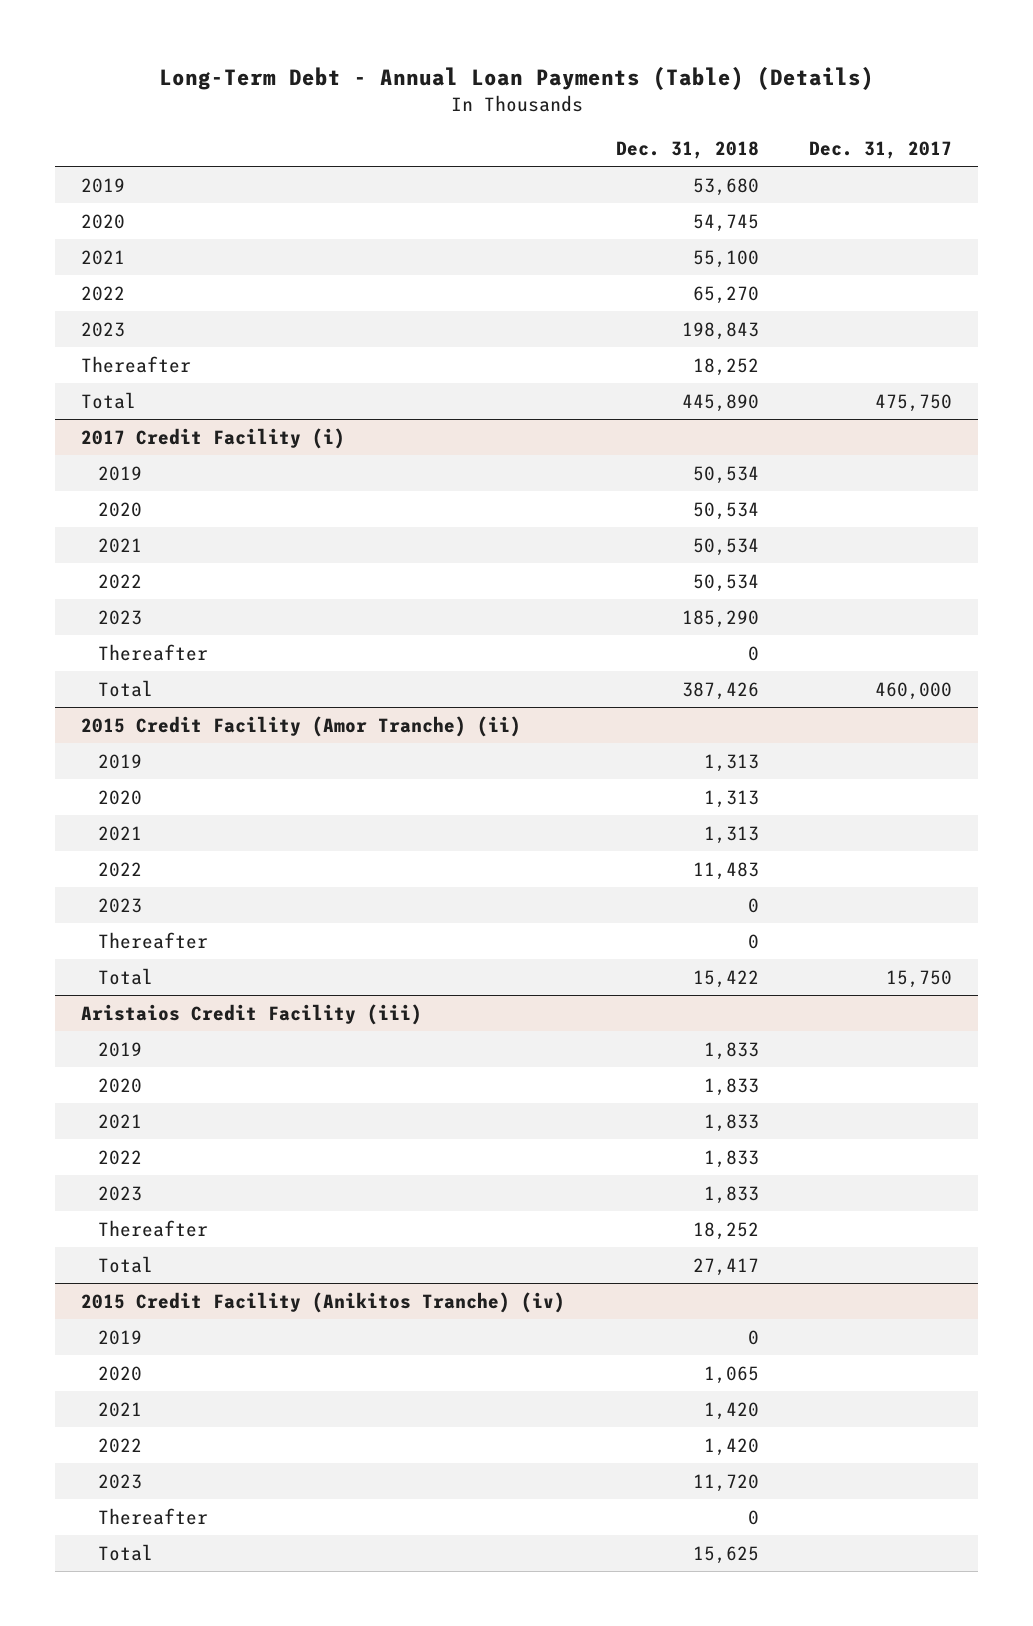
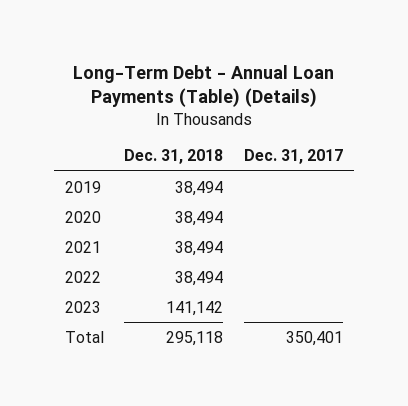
[80,355,191,373] Thereafter -> none
[80,427,345,449] 2017 Credit Facility (i) -> none
[98,465,143,481] 2019 -> none
[98,501,143,517] 2020 -> none
[98,537,143,553] 2021 -> none
[98,573,143,589] 2022 -> none
[98,609,143,625] 2023 -> none
[98,643,209,661] Thereafter -> none
[98,679,154,697] Total -> none
[80,715,521,737] 2015 Credit Facility (Amor Tranche) (ii) -> none
[98,753,143,769] 2019 -> none
[98,789,143,805] 2020 -> none
[98,825,143,841] 2021 -> none
[98,861,143,877] 2022 -> none
[98,897,143,913] 2023 -> none
[98,931,209,949] Thereafter -> none
[98,967,154,985] Total -> none
[80,1003,422,1025] Aristaios Credit Facility (iii) -> none
[98,1041,143,1057] 2019 -> none
[98,1077,143,1093] 2020 -> none
[98,1113,143,1129] 2021 -> none
[98,1149,143,1165] 2022 -> none
[98,1185,143,1201] 2023 -> none
[98,1219,209,1237] Thereafter -> none
[98,1255,154,1273] Total -> none
[80,1291,565,1313] 2015 Credit Facility (Anikitos Tranche) (iv) -> none
[98,1329,143,1345] 2019 -> none
[98,1365,143,1381] 2020 -> none
[98,1401,143,1417] 2021 -> none
[98,1437,143,1453] 2022 -> none
[98,1473,143,1489] 2023 -> none
[98,1507,209,1525] Thereafter -> none
[98,1543,154,1561] Total -> none
[692,177,759,196] 53,680 -> [175,180,224,196] 38,494
[692,213,759,232] 54,745 -> [175,210,224,226] 38,494
[692,249,759,268] 55,100 -> [175,240,224,256] 38,494
[692,285,759,304] 65,270 -> [175,270,224,286] 38,494
[681,321,759,340] 198,843 -> [166,300,224,316] 141,142
[681,393,759,412] 445,890 -> [166,330,224,346] 295,118
[875,393,953,412] 475,750 -> [286,330,344,346] 350,401

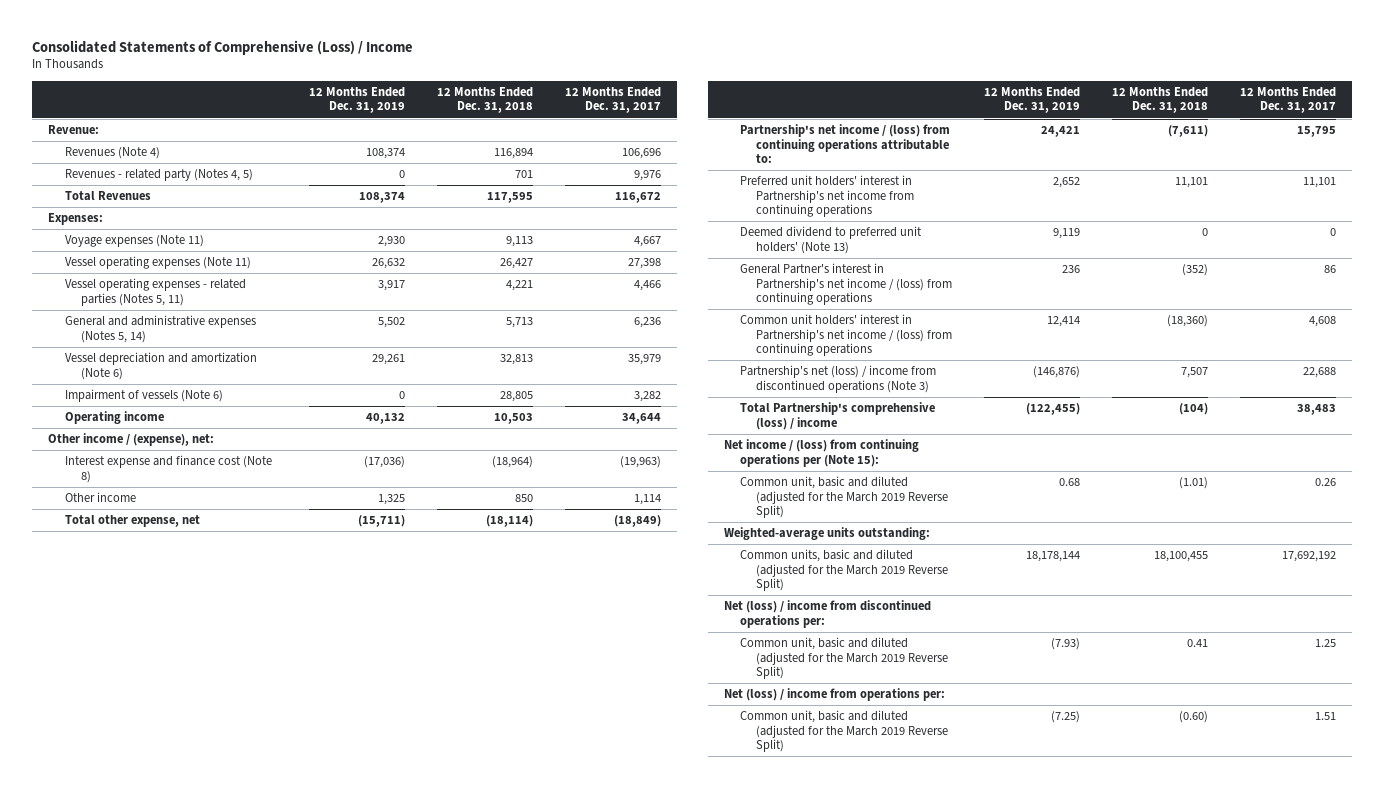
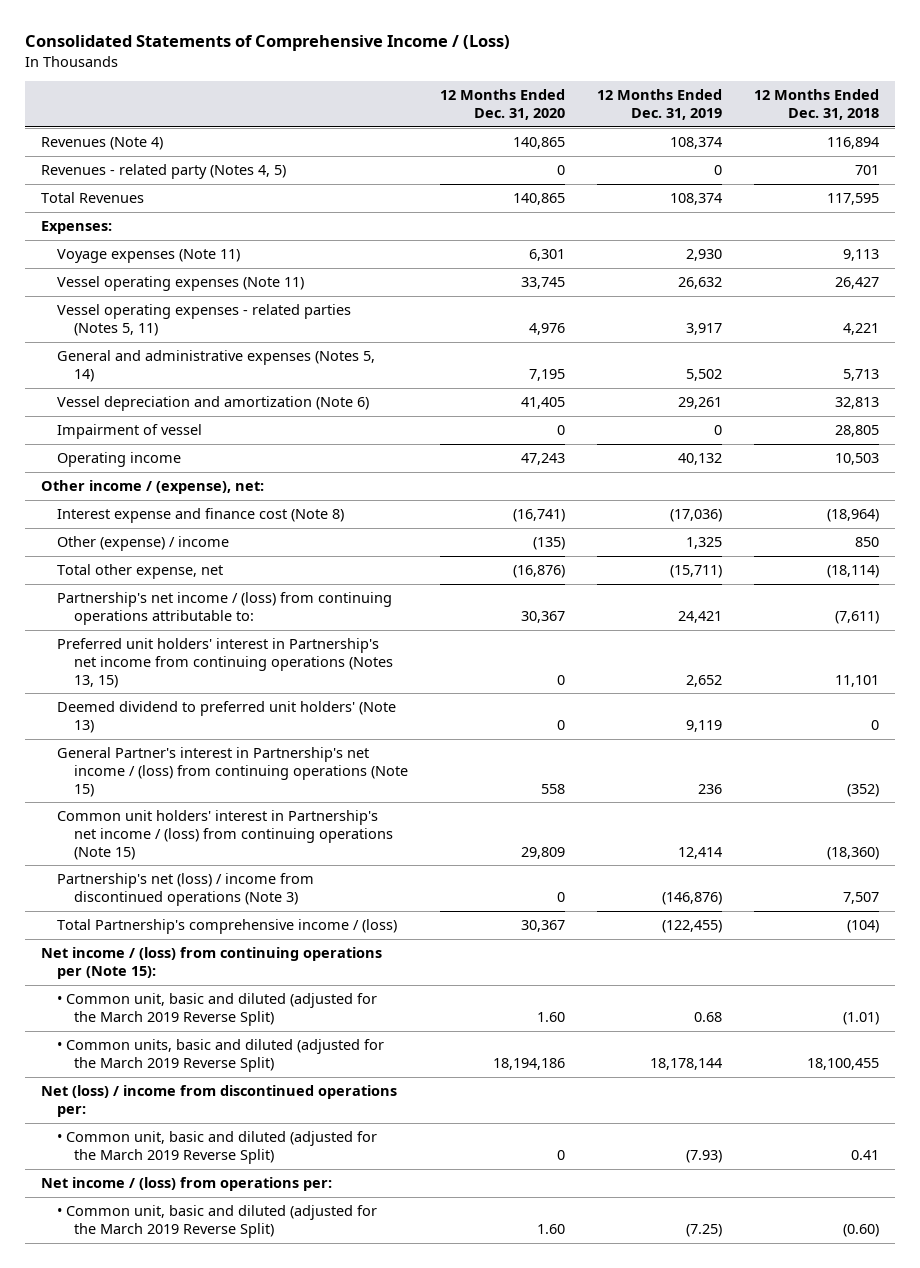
[32,39,414,55] Consolidated Statements of Comprehensive (Loss) / Income -> [24,35,510,52] Consolidated Statements of Comprehensive Income / (Loss)
[564,87,661,114] 12 Months Ended Dec. 31, 2017 -> none
none -> [440,89,566,120] 12 Months Ended Dec. 31, 2020
[48,125,100,135] Revenue: -> none
[64,389,223,403] Impairment of vessels (Note 6) -> [57,424,203,440] Impairment of vessel
[64,492,136,503] Other income -> [57,536,230,552] Other (expense) / income
[739,175,915,218] Preferred unit holders' interest in Partnership's net income from continuing operations -> [57,638,394,688] Preferred unit holders' interest in Partnership's net income from continuing operations (Notes 13, 15)
[739,263,953,306] General Partner's interest in Partnership's net income / (loss) from continuing operations -> [57,747,409,797] General Partner's interest in Partnership's net income / (loss) from continuing operations (Note 15)
[739,314,953,357] Common unit holders' interest in Partnership's net income / (loss) from continuing operations -> [57,810,394,860] Common unit holders' interest in Partnership's net income / (loss) from continuing operations (Note 15)
[739,402,935,430] Total Partnership's comprehensive (loss) / income -> [57,919,398,935] Total Partnership's comprehensive income / (loss)
[723,527,930,541] Weighted-average units outstanding: -> none
[739,476,949,519] Common unit, basic and diluted (adjusted for the March 2019 Reverse Split) -> [57,993,378,1026] • Common unit, basic and diluted (adjusted for the March 2019 Reverse Split)
[739,549,949,592] Common units, basic and diluted (adjusted for the March 2019 Reverse Split) -> [57,1039,385,1072] • Common units, basic and diluted (adjusted for the March 2019 Reverse Split)
[739,637,949,680] Common unit, basic and diluted (adjusted for the March 2019 Reverse Split) -> [57,1131,378,1164] • Common unit, basic and diluted (adjusted for the March 2019 Reverse Split)
[723,688,945,702] Net (loss) / income from operations per: -> [40,1177,332,1192] Net income / (loss) from operations per:
[739,710,949,753] Common unit, basic and diluted (adjusted for the March 2019 Reverse Split) -> [57,1205,378,1238] • Common unit, basic and diluted (adjusted for the March 2019 Reverse Split)

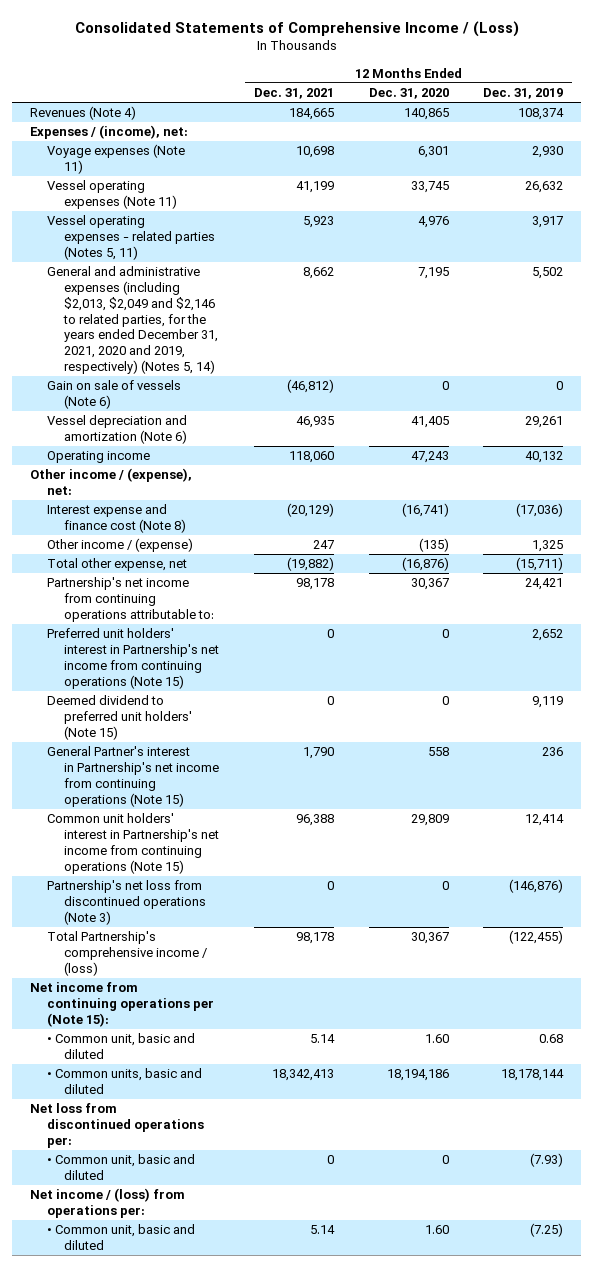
[754,89,880,120] 12 Months Ended Dec. 31, 2018 -> none
none -> [253,88,334,100] Dec. 31, 2021
[40,164,286,180] Revenues - related party (Notes 4, 5) -> none
[40,192,144,204] Total Revenues -> none
[40,221,112,235] Expenses: -> [29,125,188,140] Expenses / (income), net:
[57,350,376,382] General and administrative expenses (Notes 5, 14) -> [46,266,218,374] General and administrative expenses (including $2,013, $2,049 and $2,146 to related parties, for the years ended December 31, 2021, 2020 and 2019, respectively) (Notes 5, 14)
none -> [46,380,181,410] Gain on sale of vessels (Note 6)
[57,424,203,440] Impairment of vessel -> none
[57,536,230,552] Other (expense) / income -> [46,538,193,553] Other income / (expense)
[57,592,393,625] Partnership's net income / (loss) from continuing operations attributable to: -> [46,577,214,622] Partnership's net income from continuing operations attributable to:
[57,638,394,688] Preferred unit holders' interest in Partnership's net income from continuing operations (Notes 13, 15) -> [46,628,219,689] Preferred unit holders' interest in Partnership's net income from continuing operations (Note 15)
[57,701,397,733] Deemed dividend to preferred unit holders' (Note 13) -> [46,695,192,740] Deemed dividend to preferred unit holders' (Note 15)
[57,747,409,797] General Partner's interest in Partnership's net income / (loss) from continuing operations (Note 15) -> [46,746,219,807] General Partner's interest in Partnership's net income from continuing operations (Note 15)
[57,810,394,860] Common unit holders' interest in Partnership's net income / (loss) from continuing operations (Note 15) -> [46,813,219,874] Common unit holders' interest in Partnership's net income from continuing operations (Note 15)
[57,873,315,906] Partnership's net (loss) / income from discontinued operations (Note 3) -> [46,880,206,925] Partnership's net loss from discontinued operations (Note 3)
[40,947,382,979] Net income / (loss) from continuing operations per (Note 15): -> [29,982,214,1027] Net income from continuing operations per (Note 15):
[57,993,378,1026] • Common unit, basic and diluted (adjusted for the March 2019 Reverse Split) -> [46,1033,195,1060] • Common unit, basic and diluted
[57,1039,385,1072] • Common units, basic and diluted (adjusted for the March 2019 Reverse Split) -> [46,1068,202,1095] • Common units, basic and diluted
[40,1085,397,1117] Net (loss) / income from discontinued operations per: -> [29,1103,204,1148] Net loss from discontinued operations per:
[57,1131,378,1164] • Common unit, basic and diluted (adjusted for the March 2019 Reverse Split) -> [46,1154,195,1181] • Common unit, basic and diluted
[57,1205,378,1238] • Common unit, basic and diluted (adjusted for the March 2019 Reverse Split) -> [46,1224,195,1251] • Common unit, basic and diluted

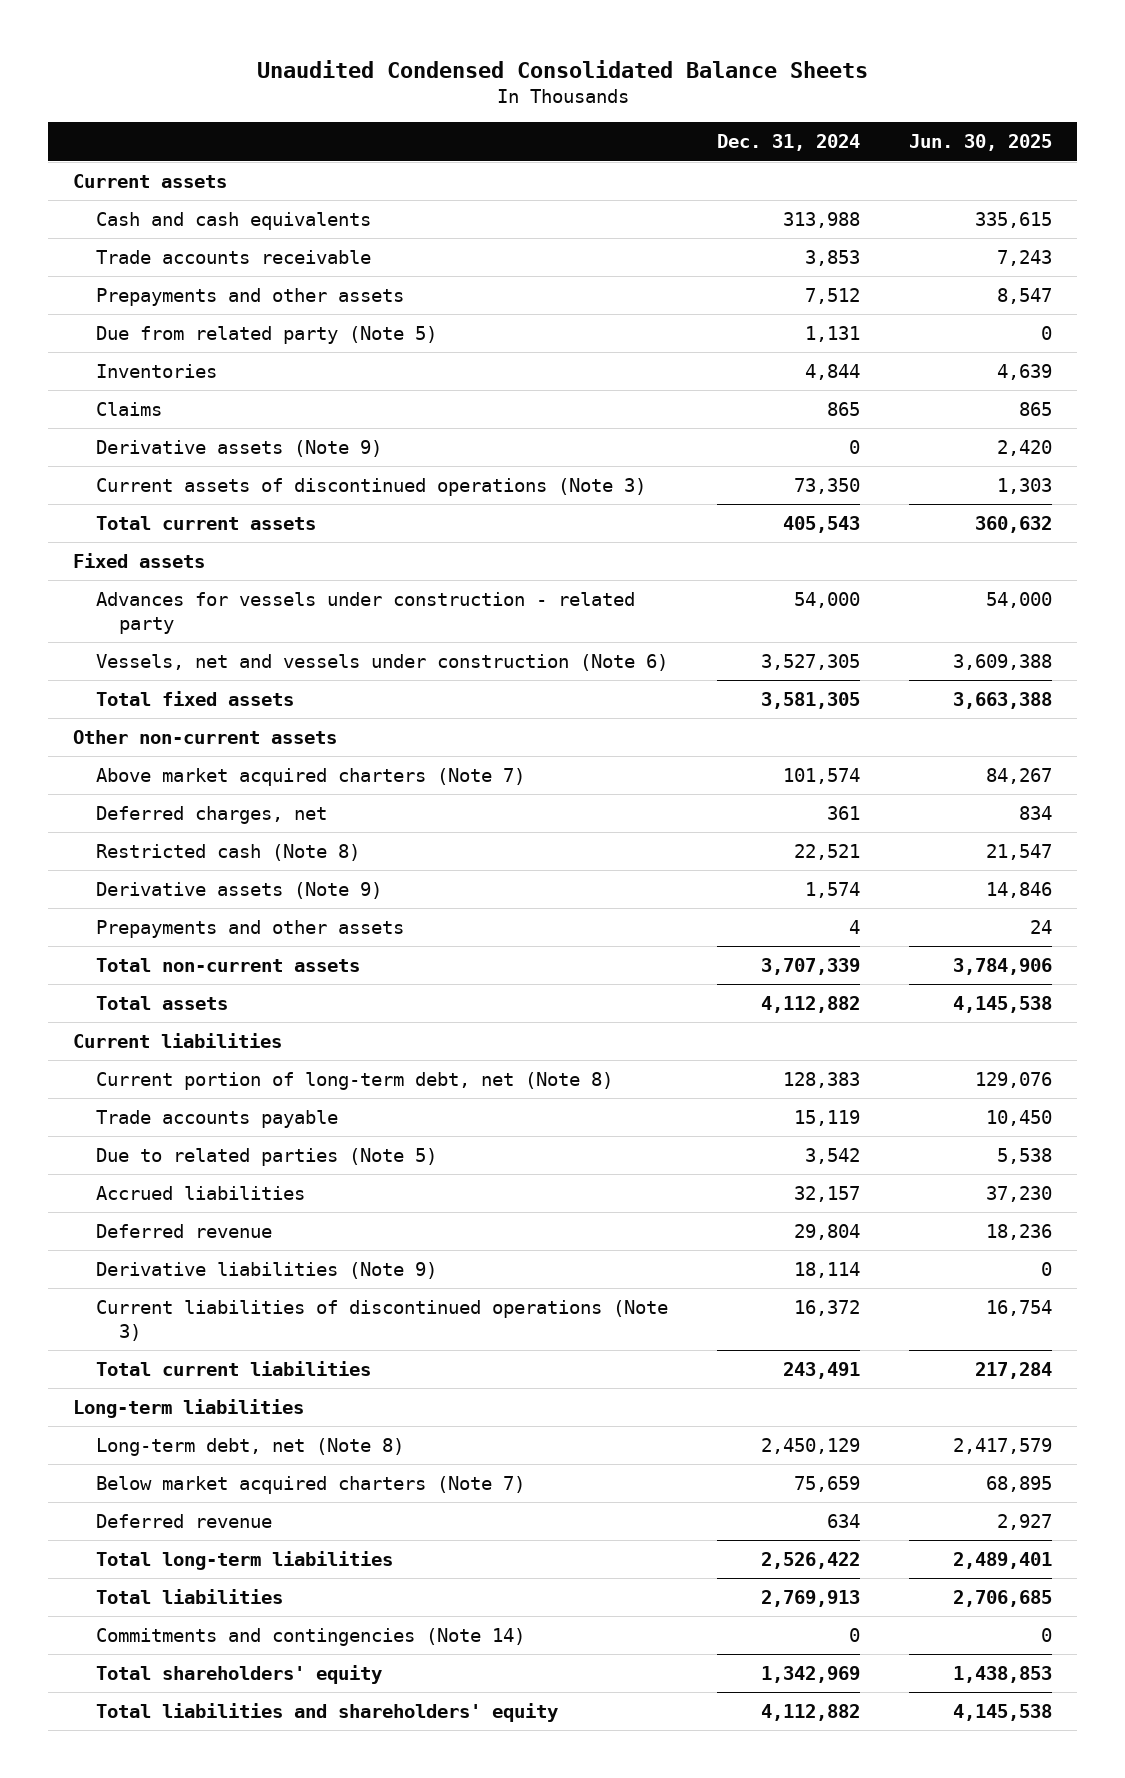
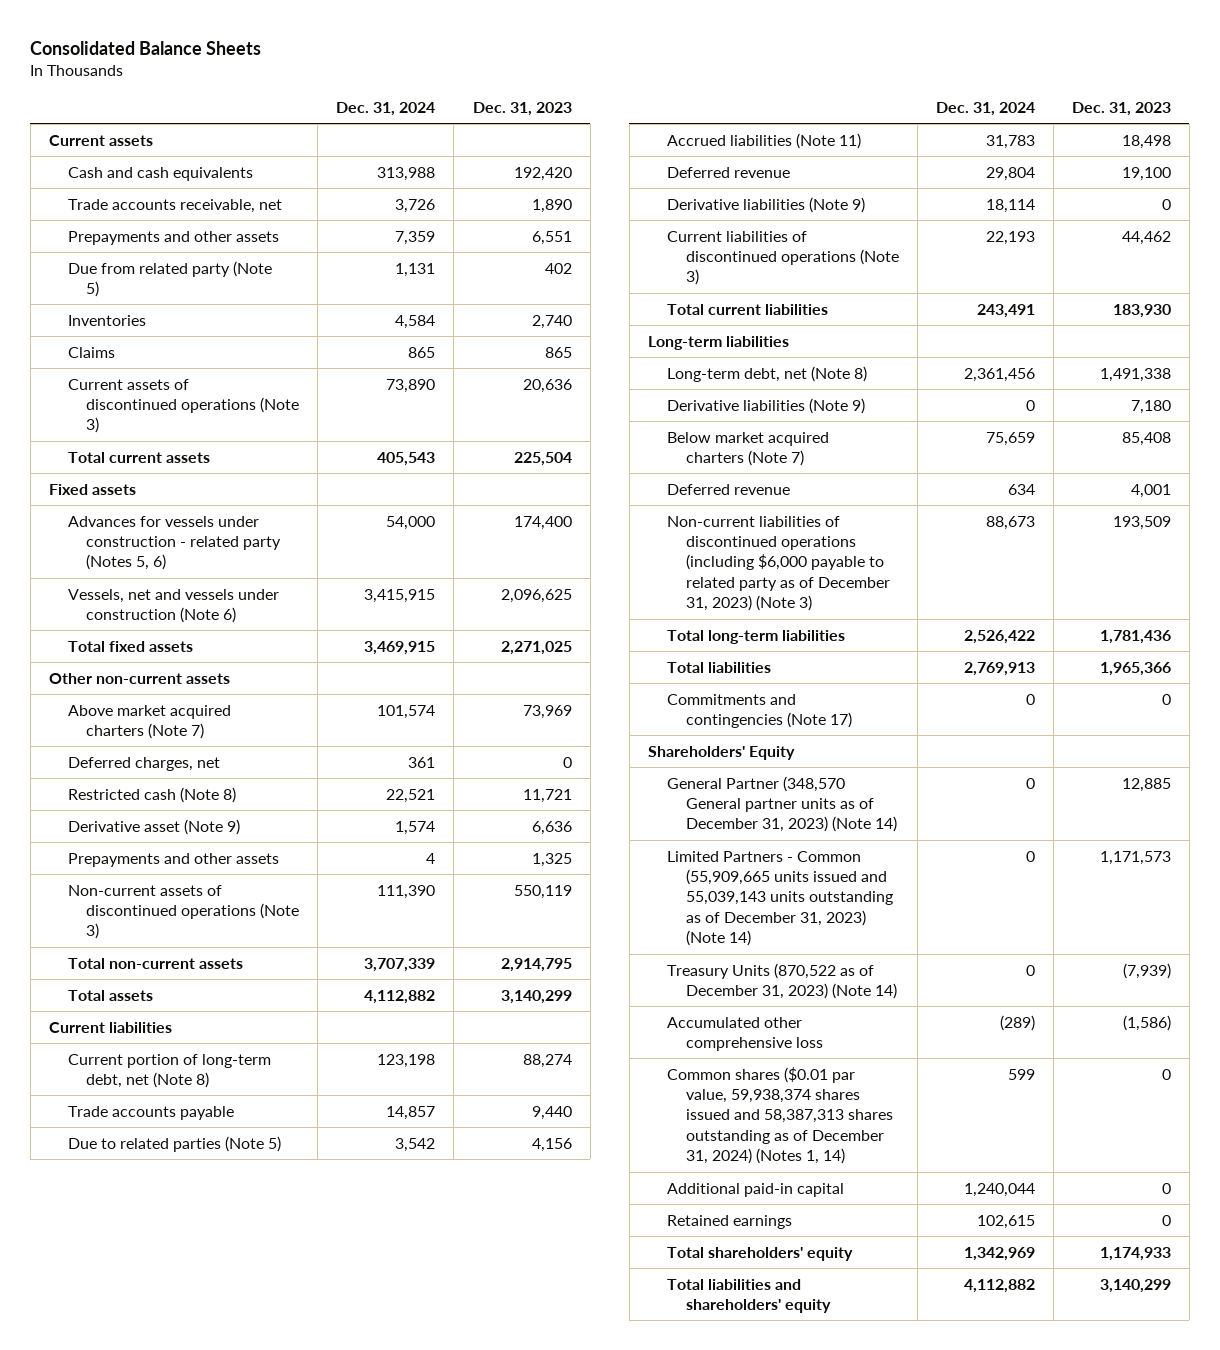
[256,59,868,78] Unaudited Condensed Consolidated Balance Sheets -> [30,40,262,55] Consolidated Balance Sheets
[909,134,1053,152] Jun. 30, 2025 -> none
none -> [472,102,572,117] Dec. 31, 2023
[96,249,372,264] Trade accounts receivable -> [67,198,282,213] Trade accounts receivable, net
[805,249,861,266] 3,853 -> [395,198,436,213] 3,726
[805,287,861,304] 7,512 -> [395,230,436,245] 7,359
[805,363,861,380] 4,844 -> [395,314,436,329] 4,584
[96,439,383,457] Derivative assets (Note 9) -> none
[794,477,861,494] 73,350 -> [386,378,436,393] 73,890
[96,591,636,634] Advances for vessels under construction - related party -> [67,515,282,571] Advances for vessels under construction - related party (Notes 5, 6)
[761,653,861,670] 3,527,305 -> [364,588,436,603] 3,415,915
[761,691,861,709] 3,581,305 -> [364,640,436,655] 3,469,915
[96,881,383,899] Derivative assets (Note 9) -> [67,818,240,835] Derivative asset (Note 9)
none -> [67,884,300,940] Non-current assets of discontinued operations (Note 3)
[783,1071,861,1088] 128,383 -> [377,1053,436,1068] 123,198
[794,1109,861,1126] 15,119 -> [386,1105,436,1120] 14,857
[96,1185,306,1200] Accrued liabilities -> [666,132,861,149] Accrued liabilities (Note 11)
[794,1185,861,1202] 32,157 -> [985,134,1035,149] 31,783
[794,1299,861,1316] 16,372 -> [985,230,1035,245] 22,193
[761,1437,861,1454] 2,450,129 -> [963,367,1035,382] 2,361,456
none -> [666,397,865,414] Derivative liabilities (Note 9)
none -> [666,515,890,612] Non-current liabilities of discontinued operations (including $6,000 payable to related party as of December 31, 2023) (Note 3)
[96,1627,526,1646] Commitments and contingencies (Note 14) -> [666,693,852,728] Commitments and contingencies (Note 17)
none -> [648,745,796,760] Shareholders' Equity
none -> [666,775,897,833] General Partner (348,570 General partner units as of December 31, 2023) (Note 14)
none -> [666,850,893,947] Limited Partners - Common (55,909,665 units issued and 55,039,143 units outstanding as of December 31, 2023) (Note 14)
none -> [666,962,897,999] Treasury Units (870,522 as of December 31, 2023) (Note 14)
none -> [666,1016,823,1051] Accumulated other comprehensive loss
none -> [666,1066,893,1165] Common shares ($0.01 par value, 59,938,374 shares issued and 58,387,313 shares outstanding as of December 31, 2024) (Notes 1, 14)
none -> [666,1182,844,1197] Additional paid-in capital
none -> [666,1214,792,1229] Retained earnings

